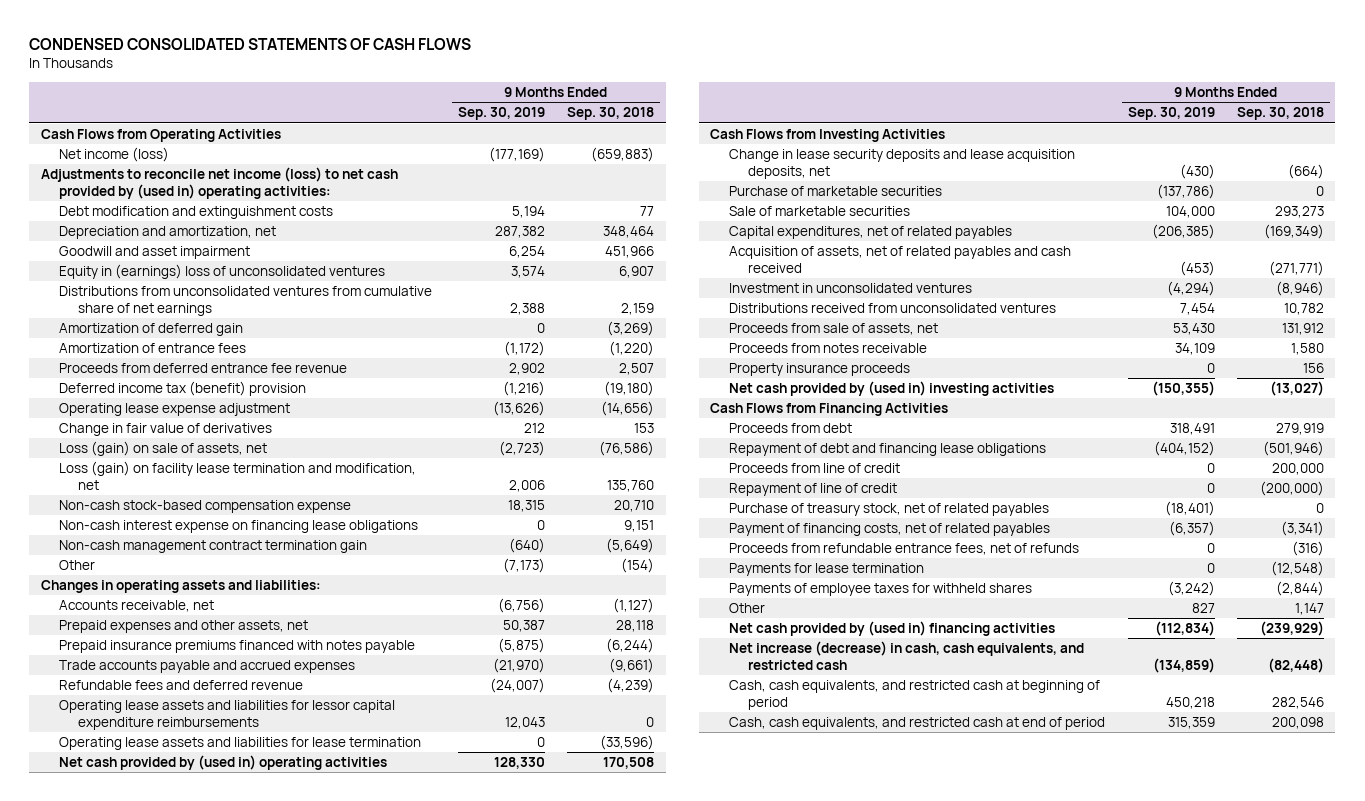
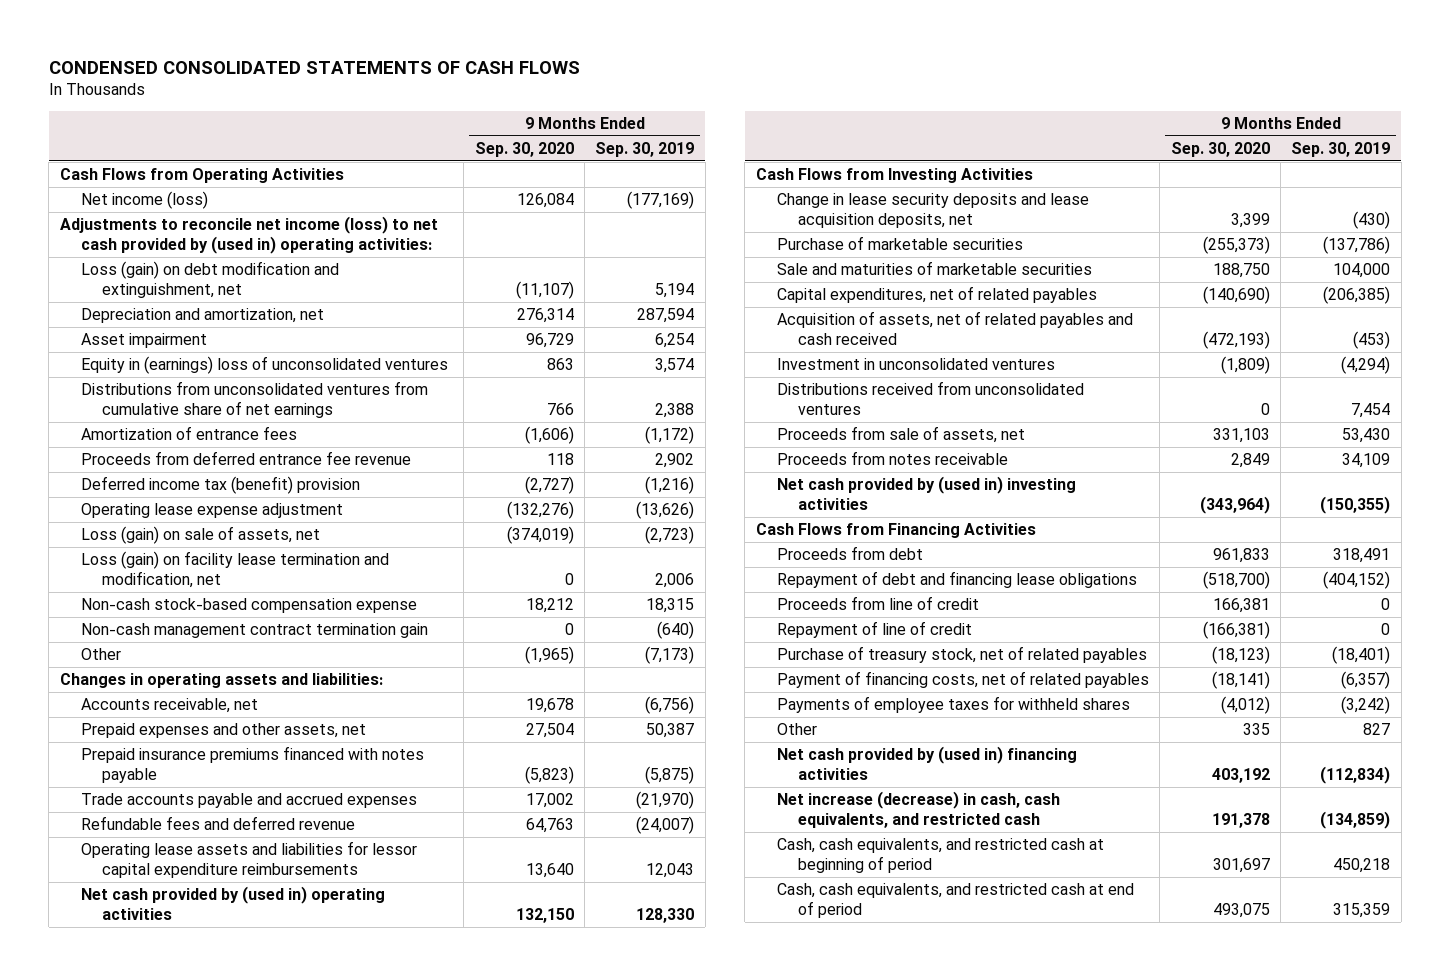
[567,107,655,121] Sep. 30, 2018 -> none
none -> [474,141,574,157] Sep. 30, 2020
[59,206,334,220] Debt modification and extinguishment costs -> [81,261,340,298] Loss (gain) on debt modification and extinguishment, net
[494,226,545,239] 287,382 -> [637,308,695,324] 287,594
[59,246,251,260] Goodwill and asset impairment -> [81,333,208,349] Asset impairment
[59,323,244,337] Amortization of deferred gain -> none
[59,423,273,437] Change in fair value of derivatives -> none
[59,520,419,534] Non-cash interest expense on financing lease obligations -> none
[59,737,422,751] Operating lease assets and liabilities for lease termination -> none
[728,206,910,217] Sale of marketable securities -> [777,261,1093,276] Sale and maturities of marketable securities
[728,363,910,377] Property insurance proceeds -> none
[728,543,1079,556] Proceeds from refundable entrance fees, net of refunds -> none
[728,563,924,577] Payments for lease termination -> none

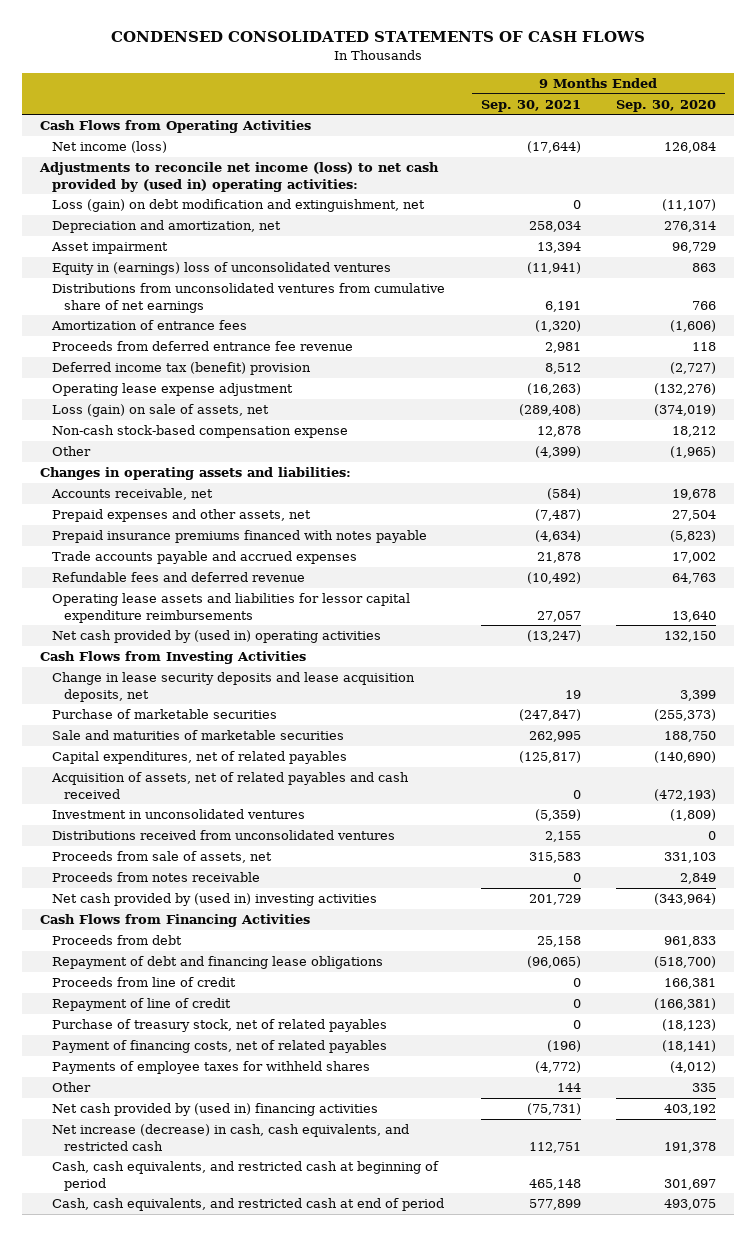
[595,141,695,157] Sep. 30, 2019 -> none
none -> [480,99,581,112] Sep. 30, 2021
[81,551,390,588] Loss (gain) on facility lease termination and modification, net -> none
[81,623,429,639] Non-cash management contract termination gain -> none

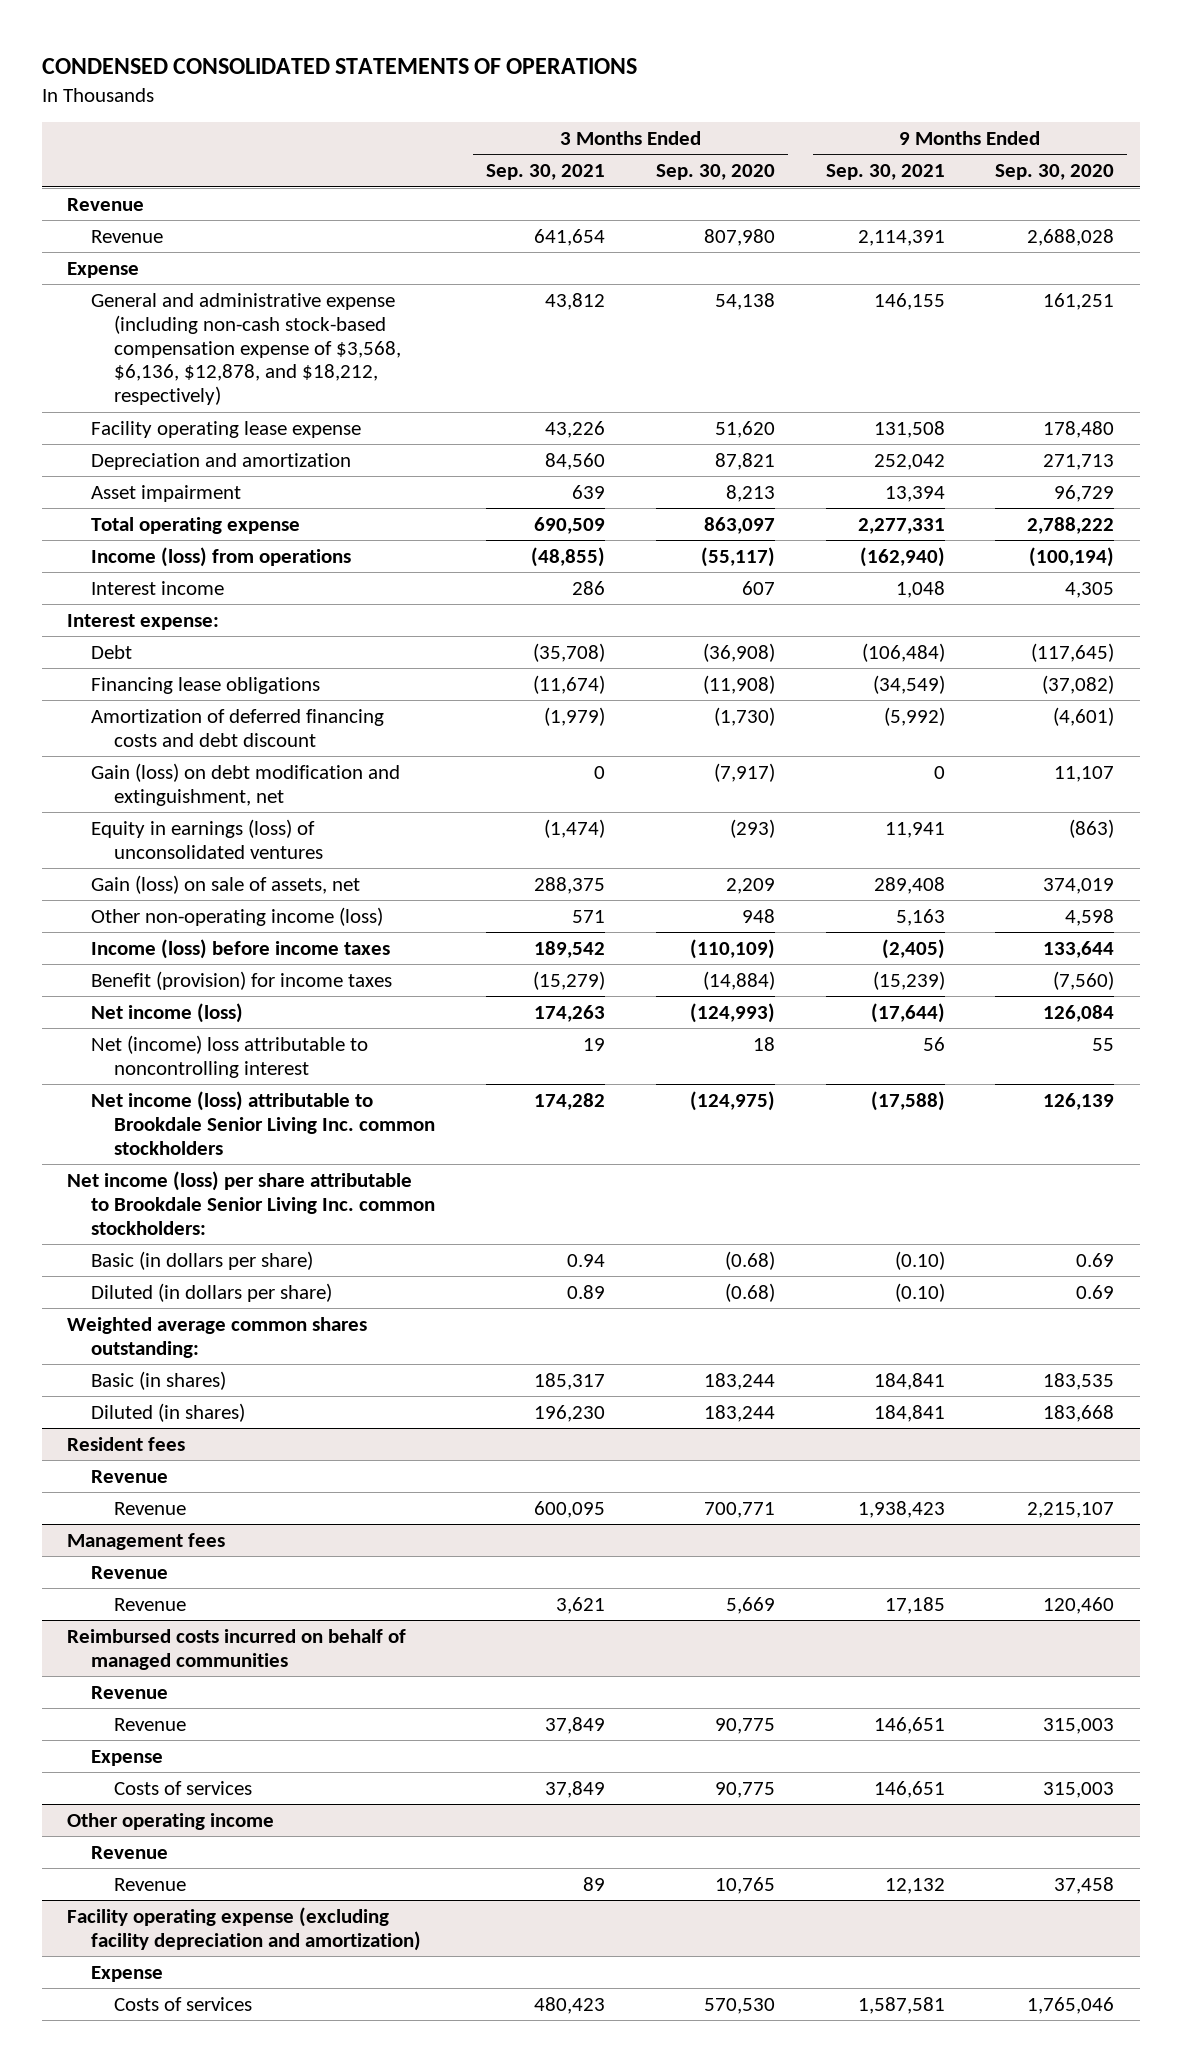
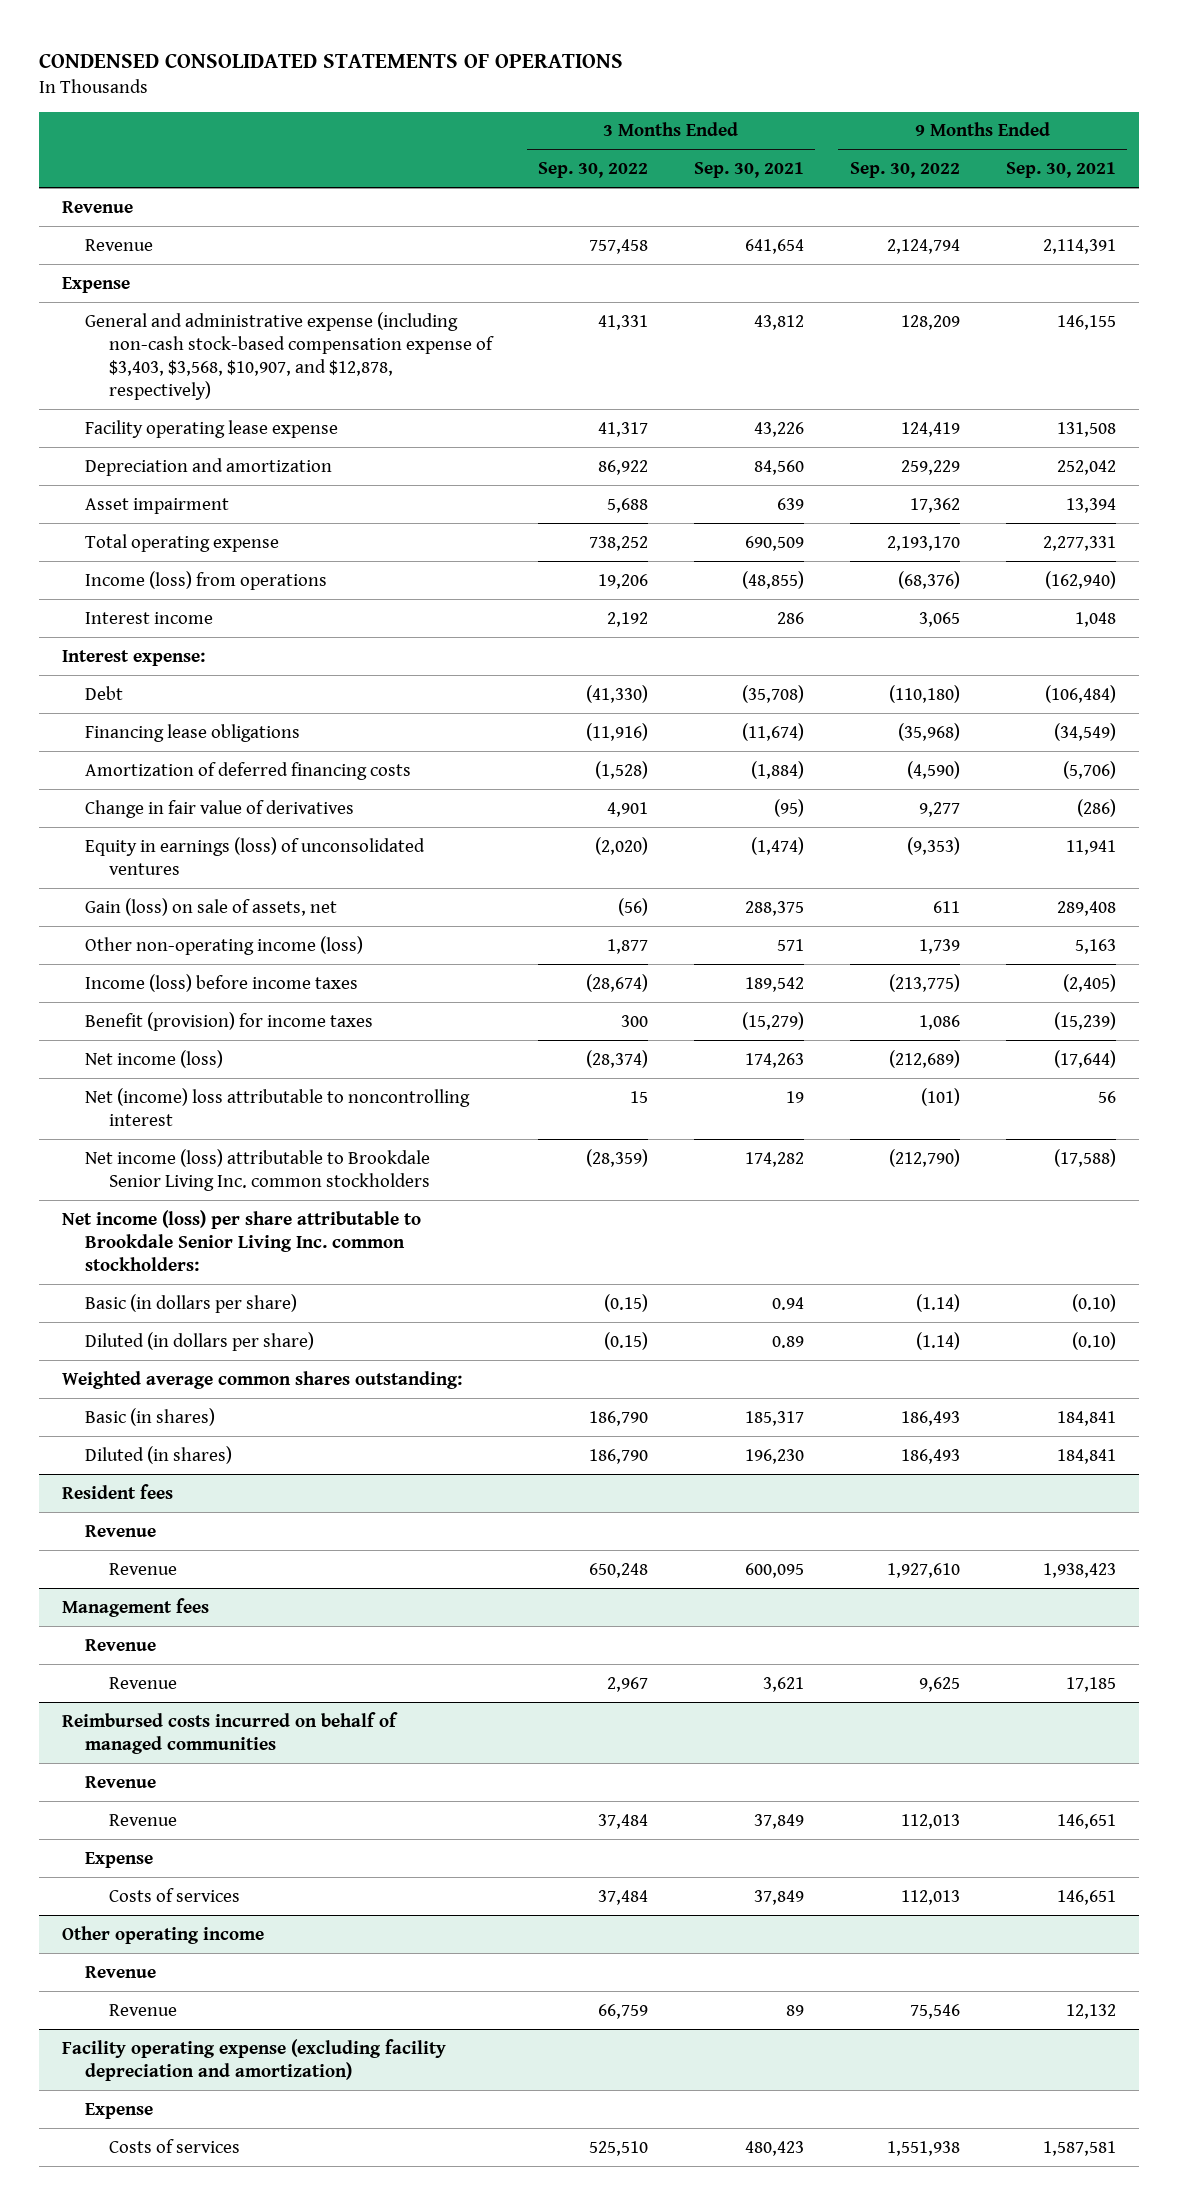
[655,164,775,181] Sep. 30, 2020 -> none
[995,164,1115,181] Sep. 30, 2020 -> none
none -> [538,162,649,179] Sep. 30, 2022
none -> [849,162,960,179] Sep. 30, 2022
[90,292,402,406] General and administrative expense (including non-cash stock-based compensation expense of $3,568, $6,136, $12,878, and $18,212, respectively) -> [85,311,495,401] General and administrative expense (including non-cash stock-based compensation expense of $3,403, $3,568, $10,907, and $12,878, respectively)
[90,762,400,806] Gain (loss) on debt modification and extinguishment, net -> none
[90,708,384,747] Amortization of deferred financing costs and debt discount -> [85,761,412,780] Amortization of deferred financing costs
[544,706,606,726] (1,979) -> [750,760,804,779] (1,884)
[883,706,945,726] (5,992) -> [1062,760,1116,779] (5,706)
none -> [85,799,355,818] Change in fair value of derivatives

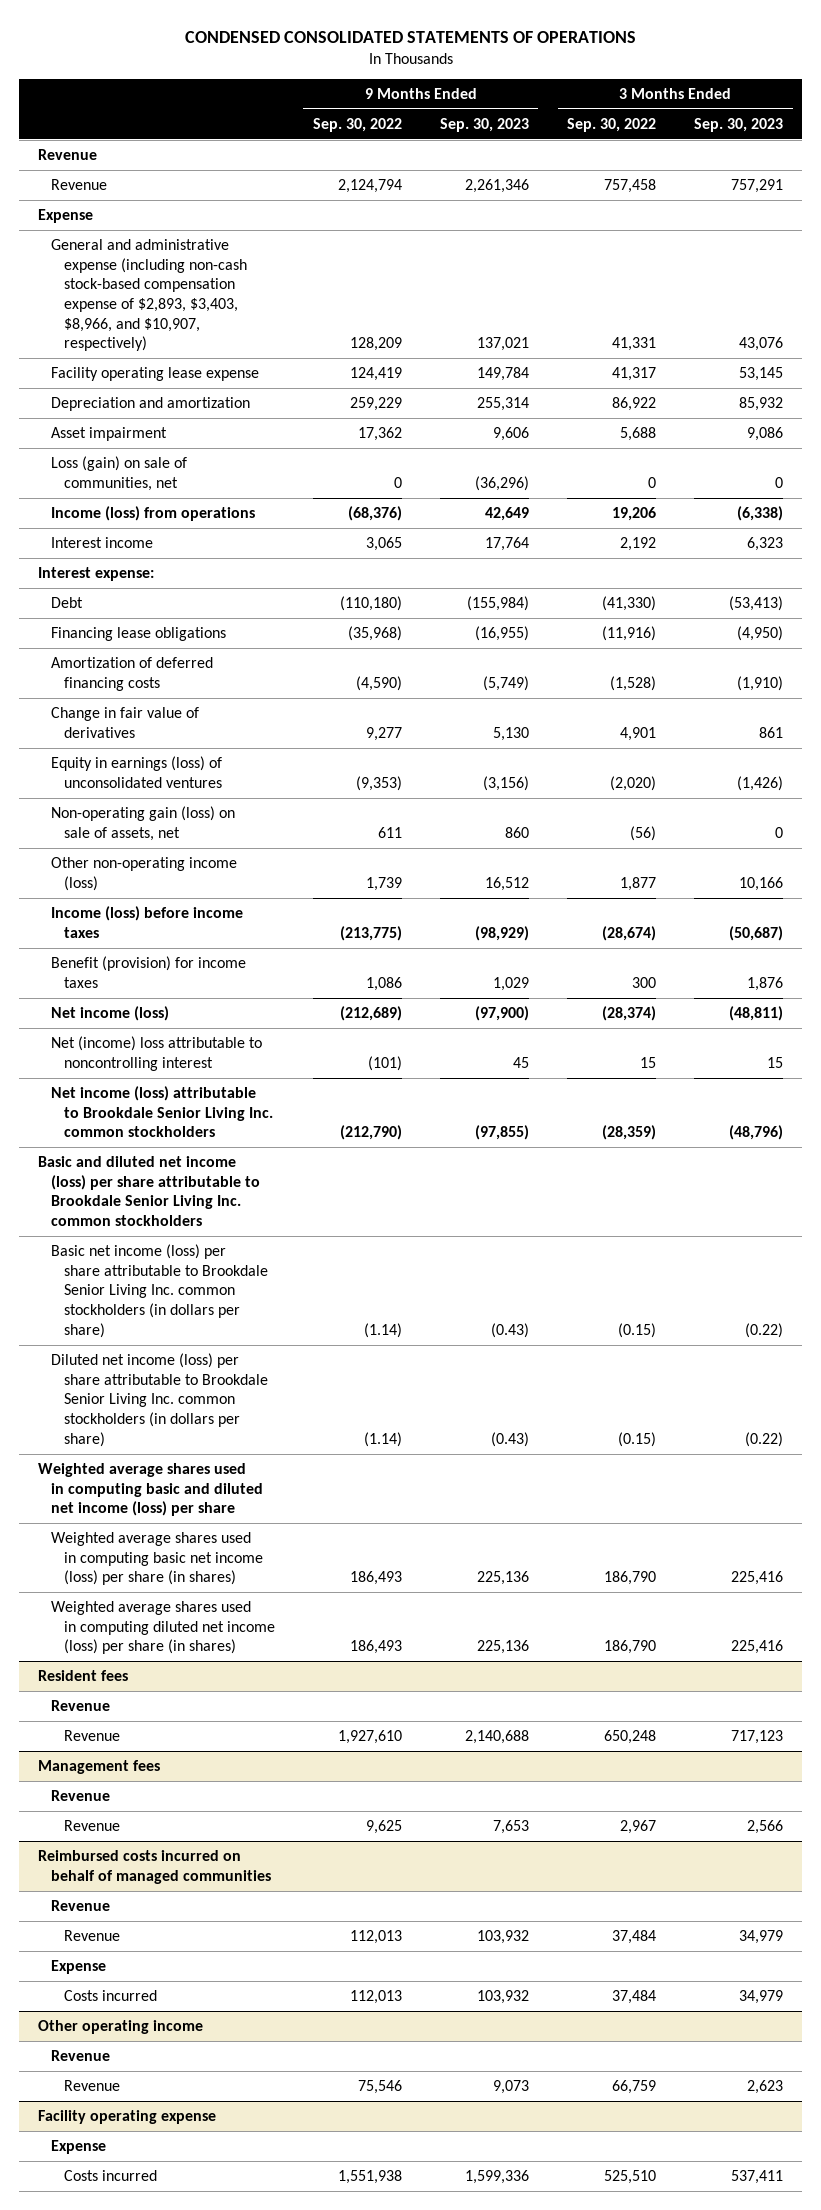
[693,162,804,179] Sep. 30, 2021 -> none
[1005,162,1116,179] Sep. 30, 2021 -> none
none -> [439,117,529,132] Sep. 30, 2023
none -> [694,117,784,132] Sep. 30, 2023
[85,311,495,401] General and administrative expense (including non-cash stock-based compensation expense of $3,403, $3,568, $10,907, and $12,878, respectively) -> [50,238,247,352] General and administrative expense (including non-cash stock-based compensation expense of $2,893, $3,403, $8,966, and $10,907, respectively)
[85,533,280,552] Total operating expense -> none
none -> [50,455,187,491] Loss (gain) on sale of communities, net
[85,897,338,916] Gain (loss) on sale of assets, net -> [50,805,235,841] Non-operating gain (loss) on sale of assets, net
[61,1209,421,1272] Net income (loss) per share attributable to Brookdale Senior Living Inc. common stockholders: -> [37,1155,260,1226] Basic and diluted net income (loss) per share attributable to Brookdale Senior Living Inc. common stockholders
[85,1293,298,1313] Basic (in dollars per share) -> [50,1243,268,1338] Basic net income (loss) per share attributable to Brookdale Senior Living Inc. common stockholders (in dollars per share)
[85,1331,315,1351] Diluted (in dollars per share) -> [50,1352,268,1447] Diluted net income (loss) per share attributable to Brookdale Senior Living Inc. common stockholders (in dollars per share)
[61,1370,462,1389] Weighted average common shares outstanding: -> [37,1462,263,1517] Weighted average shares used in computing basic and diluted net income (loss) per share
[85,1407,216,1426] Basic (in shares) -> [50,1531,263,1586] Weighted average shares used in computing basic net income (loss) per share (in shares)
[85,1445,233,1464] Diluted (in shares) -> [50,1600,275,1655] Weighted average shares used in computing diluted net income (loss) per share (in shares)
[109,1887,241,1902] Costs of services -> [63,1989,157,2001] Costs incurred
[61,2038,446,2081] Facility operating expense (excluding facility depreciation and amortization) -> [37,2109,216,2124] Facility operating expense
[109,2138,241,2153] Costs of services -> [63,2169,157,2181] Costs incurred

